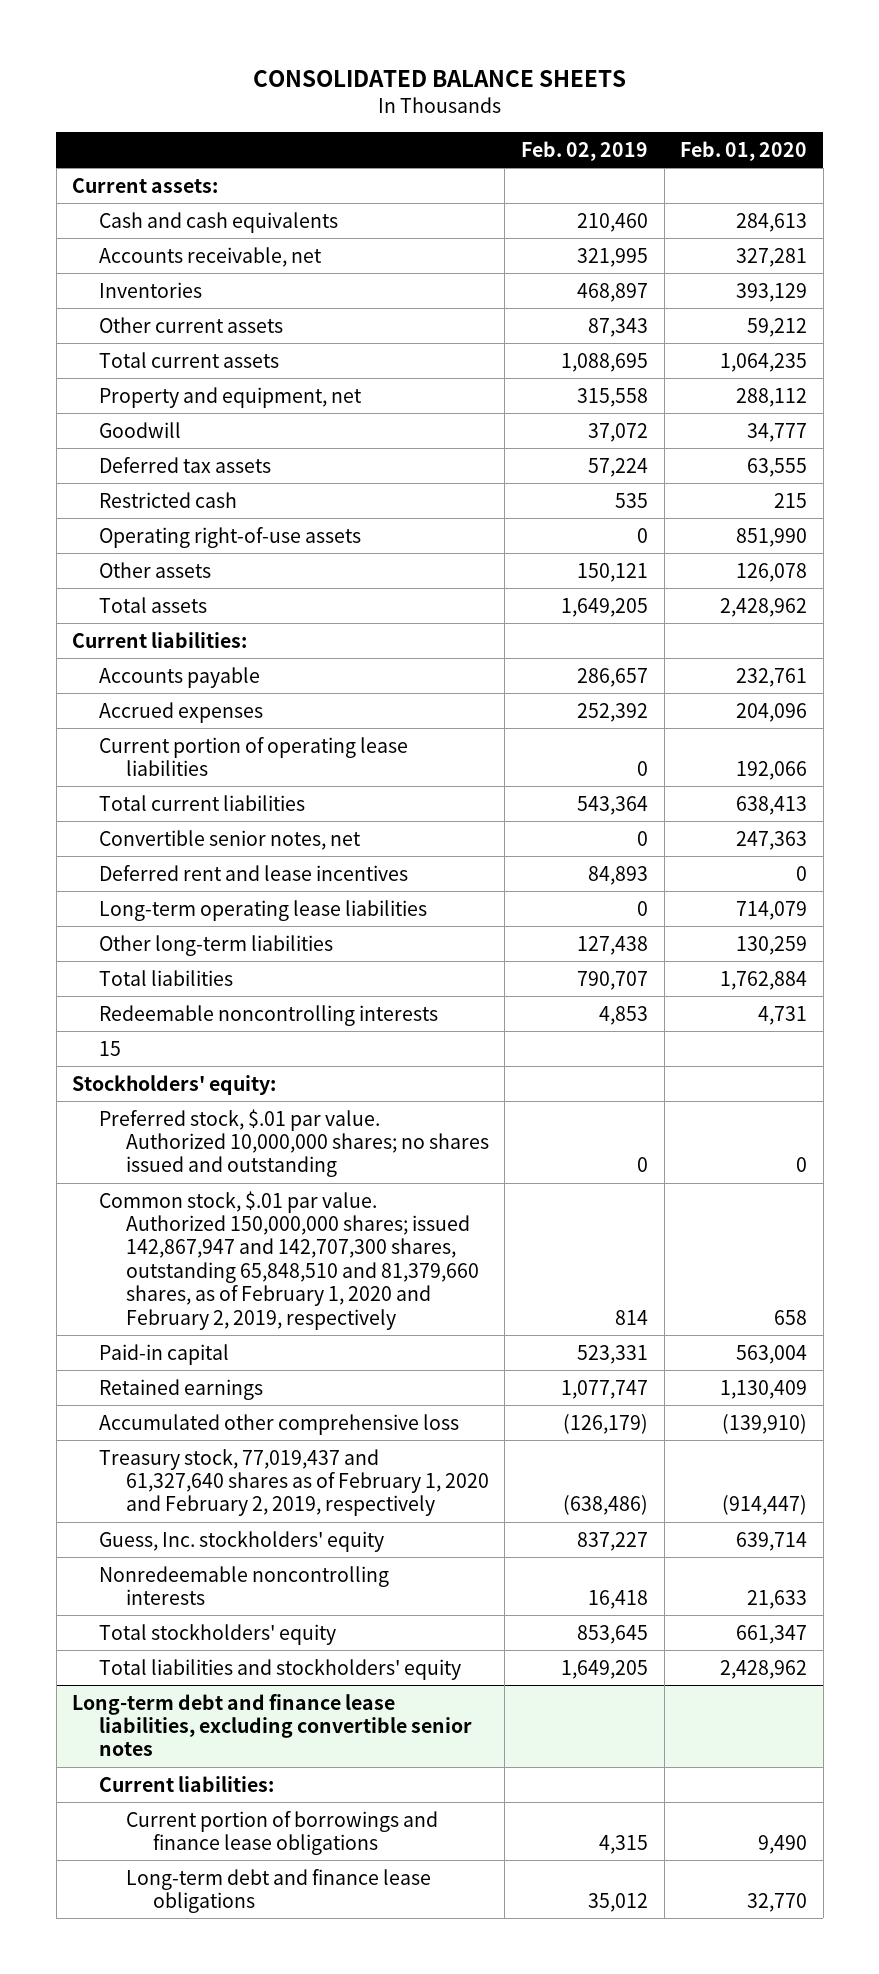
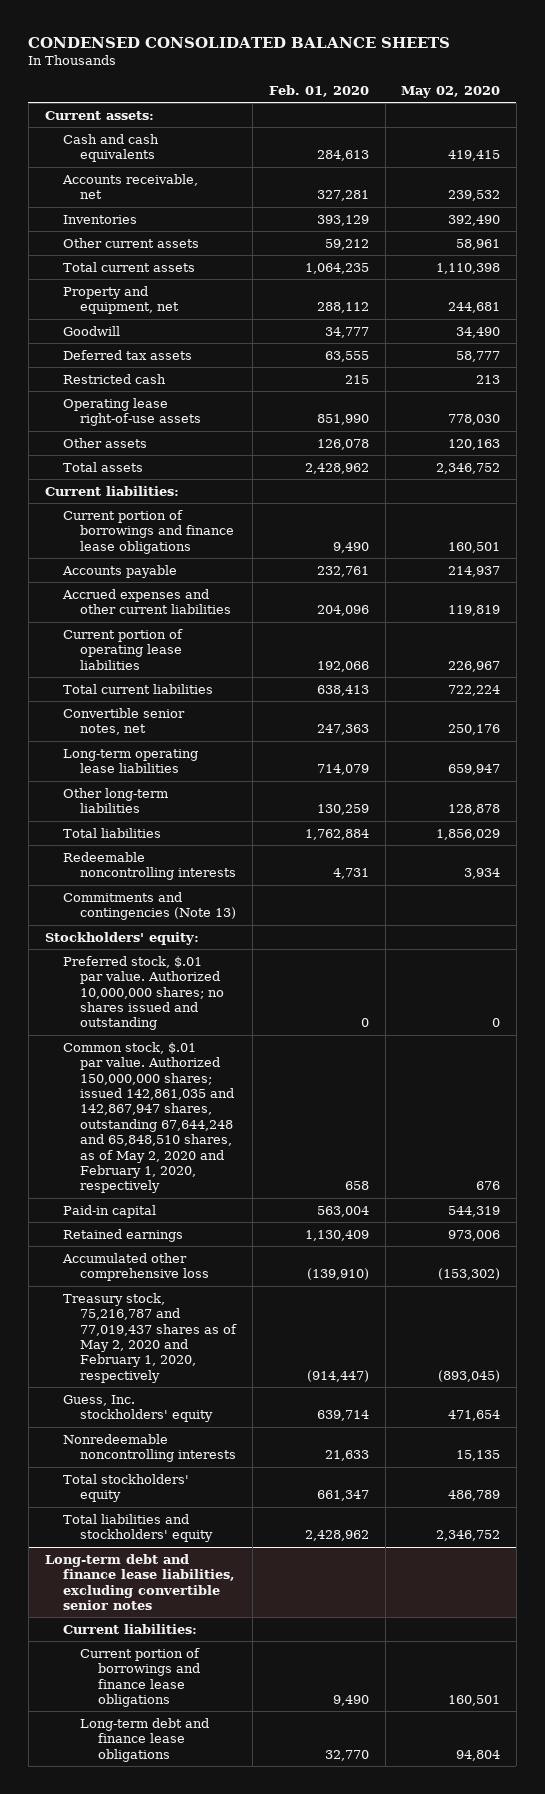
[252,69,626,87] CONSOLIDATED BALANCE SHEETS -> [28,37,451,49] CONDENSED CONSOLIDATED BALANCE SHEETS
[520,141,648,162] Feb. 02, 2019 -> none
none -> [401,85,501,98] May 02, 2020
[99,526,362,548] Operating right-of-use assets -> [62,397,202,427] Operating lease right-of-use assets
none -> [62,509,235,554] Current portion of borrowings and finance lease obligations
[99,701,264,723] Accrued expenses -> [61,588,232,615] Accrued expenses and other current liabilities
[99,864,409,881] Deferred rent and lease incentives -> none
[99,1040,122,1056] 15 -> [62,891,237,921] Commitments and contingencies (Note 13)
[99,1190,479,1330] Common stock, $.01 par value. Authorized 150,000,000 shares; issued 142,867,947 and 142,707,300 shares, outstanding 65,848,510 and 81,379,660 shares, as of February 1, 2020 and February 2, 2019, respectively -> [62,1041,235,1194] Common stock, $.01 par value. Authorized 150,000,000 shares; issued 142,861,035 and 142,867,947 shares, outstanding 67,644,248 and 65,848,510 shares, as of May 2, 2020 and February 1, 2020, respectively
[99,1448,489,1517] Treasury stock, 77,019,437 and 61,327,640 shares as of February 1, 2020 and February 2, 2019, respectively -> [62,1292,238,1383] Treasury stock, 75,216,787 and 77,019,437 shares as of May 2, 2020 and February 1, 2020, respectively

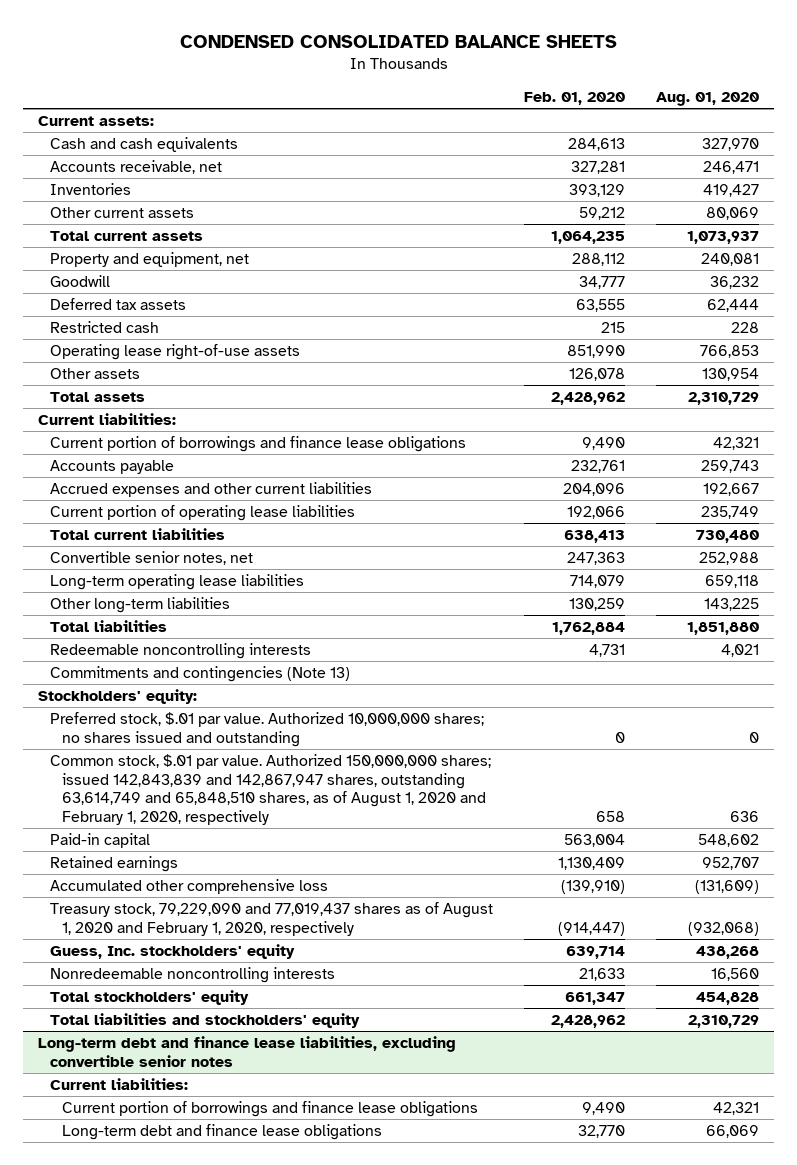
[401,85,501,98] May 02, 2020 -> none
none -> [655,92,759,107] Aug. 01, 2020
[62,1041,235,1194] Common stock, $.01 par value. Authorized 150,000,000 shares; issued 142,861,035 and 142,867,947 shares, outstanding 67,644,248 and 65,848,510 shares, as of May 2, 2020 and February 1, 2020, respectively -> [50,754,492,826] Common stock, $.01 par value. Authorized 150,000,000 shares; issued 142,843,839 and 142,867,947 shares, outstanding 63,614,749 and 65,848,510 shares, as of August 1, 2020 and February 1, 2020, respectively
[62,1292,238,1383] Treasury stock, 75,216,787 and 77,019,437 shares as of May 2, 2020 and February 1, 2020, respectively -> [50,902,494,936] Treasury stock, 79,229,090 and 77,019,437 shares as of August 1, 2020 and February 1, 2020, respectively

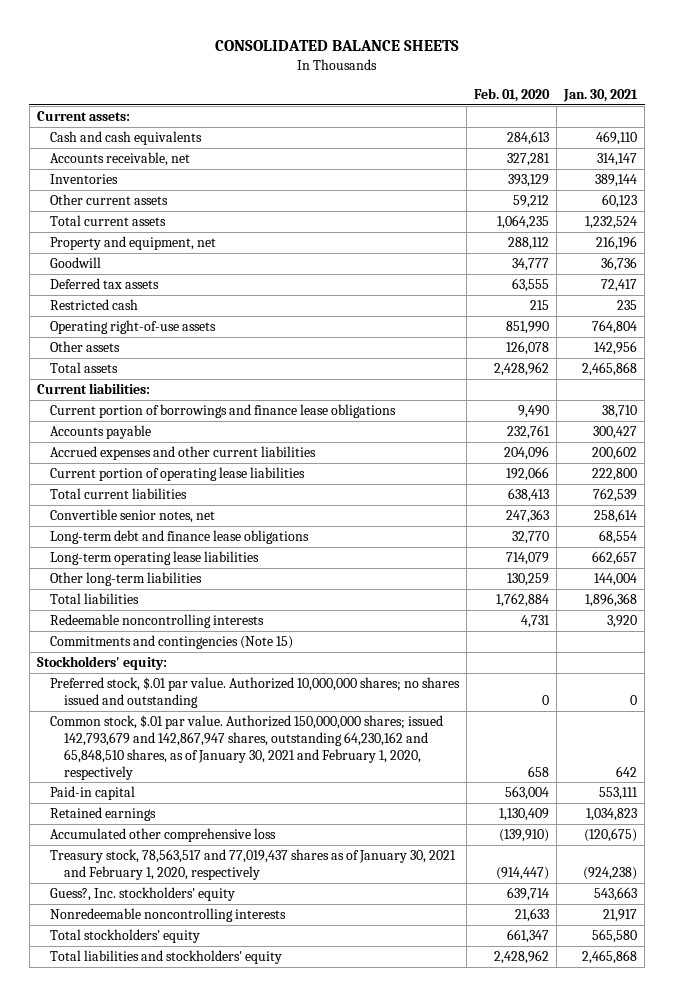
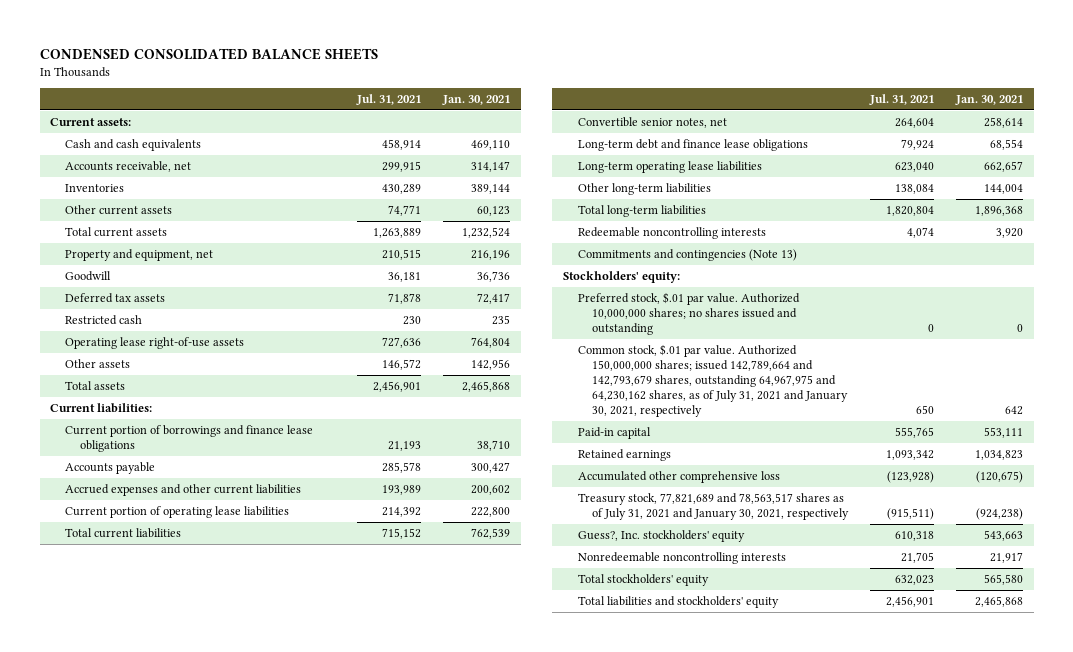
[214,40,459,52] CONSOLIDATED BALANCE SHEETS -> [39,47,378,60] CONDENSED CONSOLIDATED BALANCE SHEETS
[474,88,551,103] Feb. 01, 2020 -> none
none -> [356,93,422,105] Jul. 31, 2021
[50,320,217,335] Operating right-of-use assets -> [65,336,245,349] Operating lease right-of-use assets
[50,593,140,605] Total liabilities -> [577,204,706,217] Total long-term liabilities
[50,635,294,650] Commitments and contingencies (Note 15) -> [577,248,797,261] Commitments and contingencies (Note 13)
[50,715,444,781] Common stock, $.01 par value. Authorized 150,000,000 shares; issued 142,793,679 and 142,867,947 shares, outstanding 64,230,162 and 65,848,510 shares, as of January 30, 2021 and February 1, 2020, respectively -> [577,343,849,417] Common stock, $.01 par value. Authorized 150,000,000 shares; issued 142,789,664 and 142,793,679 shares, outstanding 64,967,975 and 64,230,162 shares, as of July 31, 2021 and January 30, 2021, respectively
[50,849,457,881] Treasury stock, 78,563,517 and 77,019,437 shares as of January 30, 2021 and February 1, 2020, respectively -> [577,492,850,520] Treasury stock, 77,821,689 and 78,563,517 shares as of July 31, 2021 and January 30, 2021, respectively

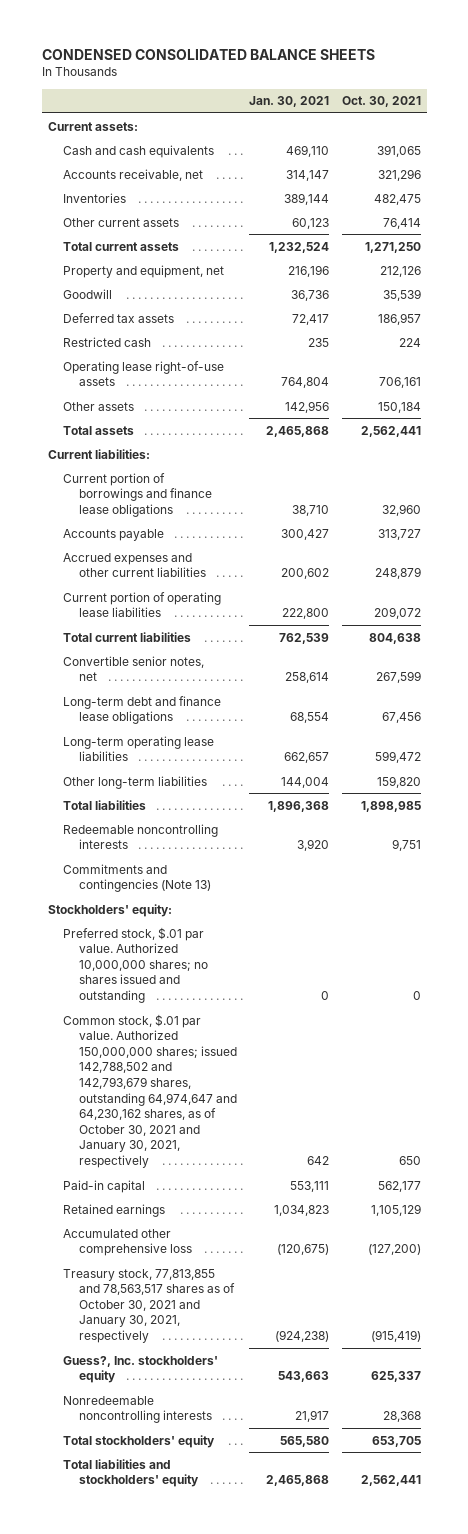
[356,93,422,105] Jul. 31, 2021 -> none
none -> [341,96,421,108] Oct. 30, 2021
[577,204,706,217] Total long-term liabilities -> [63,799,147,810] Total liabilities
[577,343,849,417] Common stock, $.01 par value. Authorized 150,000,000 shares; issued 142,789,664 and 142,793,679 shares, outstanding 64,967,975 and 64,230,162 shares, as of July 31, 2021 and January 30, 2021, respectively -> [63,1013,237,1169] Common stock, $.01 par value. Authorized 150,000,000 shares; issued 142,788,502 and 142,793,679 shares, outstanding 64,974,647 and 64,230,162 shares, as of October 30, 2021 and January 30, 2021, respectively
[577,492,850,520] Treasury stock, 77,821,689 and 78,563,517 shares as of July 31, 2021 and January 30, 2021, respectively -> [63,1268,235,1343] Treasury stock, 77,813,855 and 78,563,517 shares as of October 30, 2021 and January 30, 2021, respectively

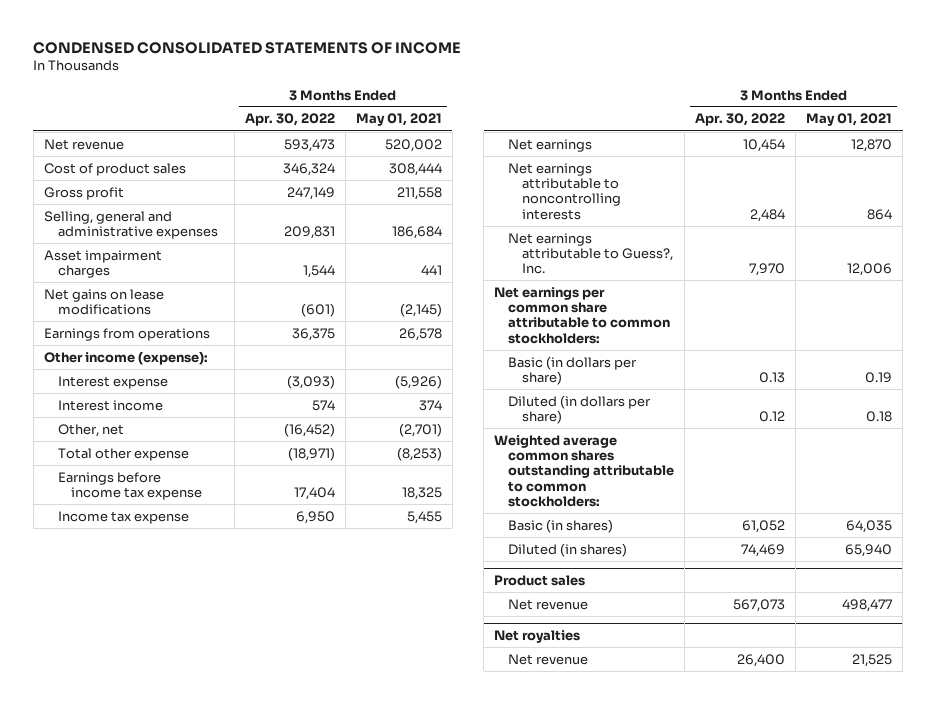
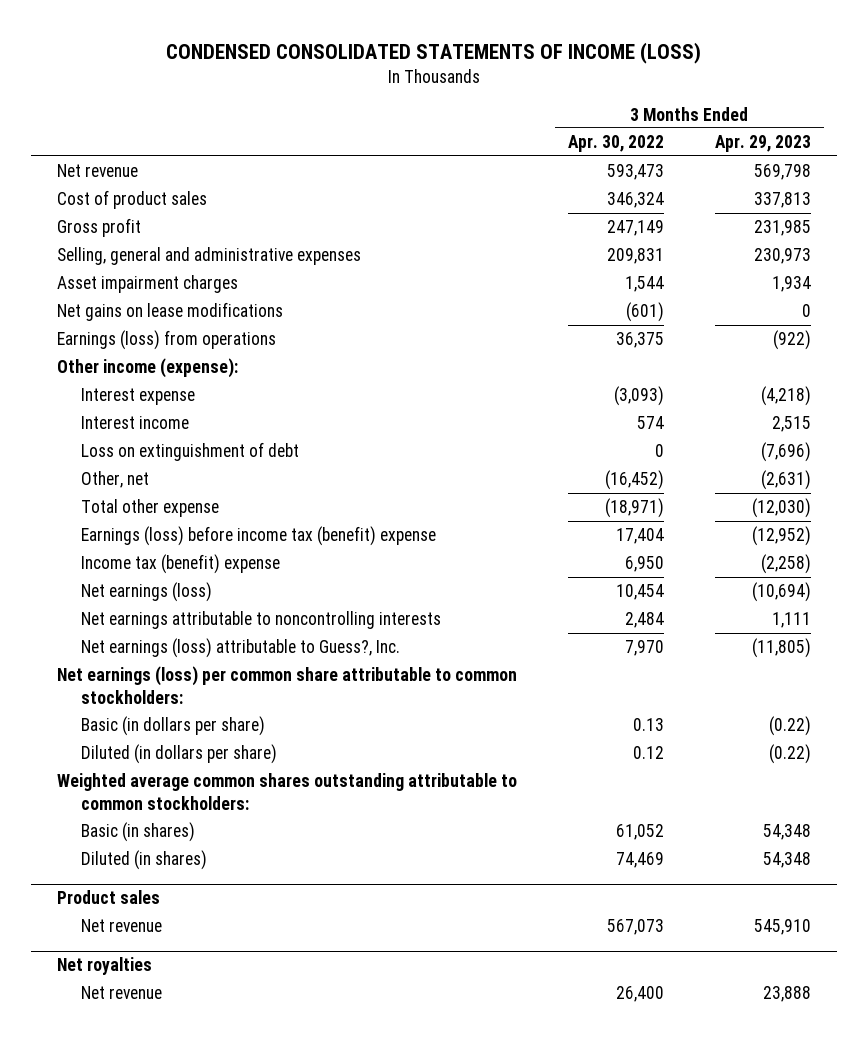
[33,42,462,55] CONDENSED CONSOLIDATED STATEMENTS OF INCOME -> [165,41,701,64] CONDENSED CONSOLIDATED STATEMENTS OF INCOME (LOSS)
[355,113,442,127] May 01, 2021 -> none
none -> [714,135,811,153] Apr. 29, 2023
[43,327,210,341] Earnings from operations -> [56,330,276,351] Earnings (loss) from operations
none -> [81,442,300,462] Loss on extinguishment of debt
[57,471,203,500] Earnings before income tax expense -> [81,526,437,547] Earnings (loss) before income tax (benefit) expense
[57,510,189,524] Income tax expense -> [81,554,281,575] Income tax (benefit) expense
[508,138,593,152] Net earnings -> [81,582,213,603] Net earnings (loss)
[508,232,674,275] Net earnings attributable to Guess?, Inc. -> [81,638,401,659] Net earnings (loss) attributable to Guess?, Inc.
[494,286,671,344] Net earnings per common share attributable to common stockholders: -> [56,666,517,704] Net earnings (loss) per common share attributable to common stockholders:

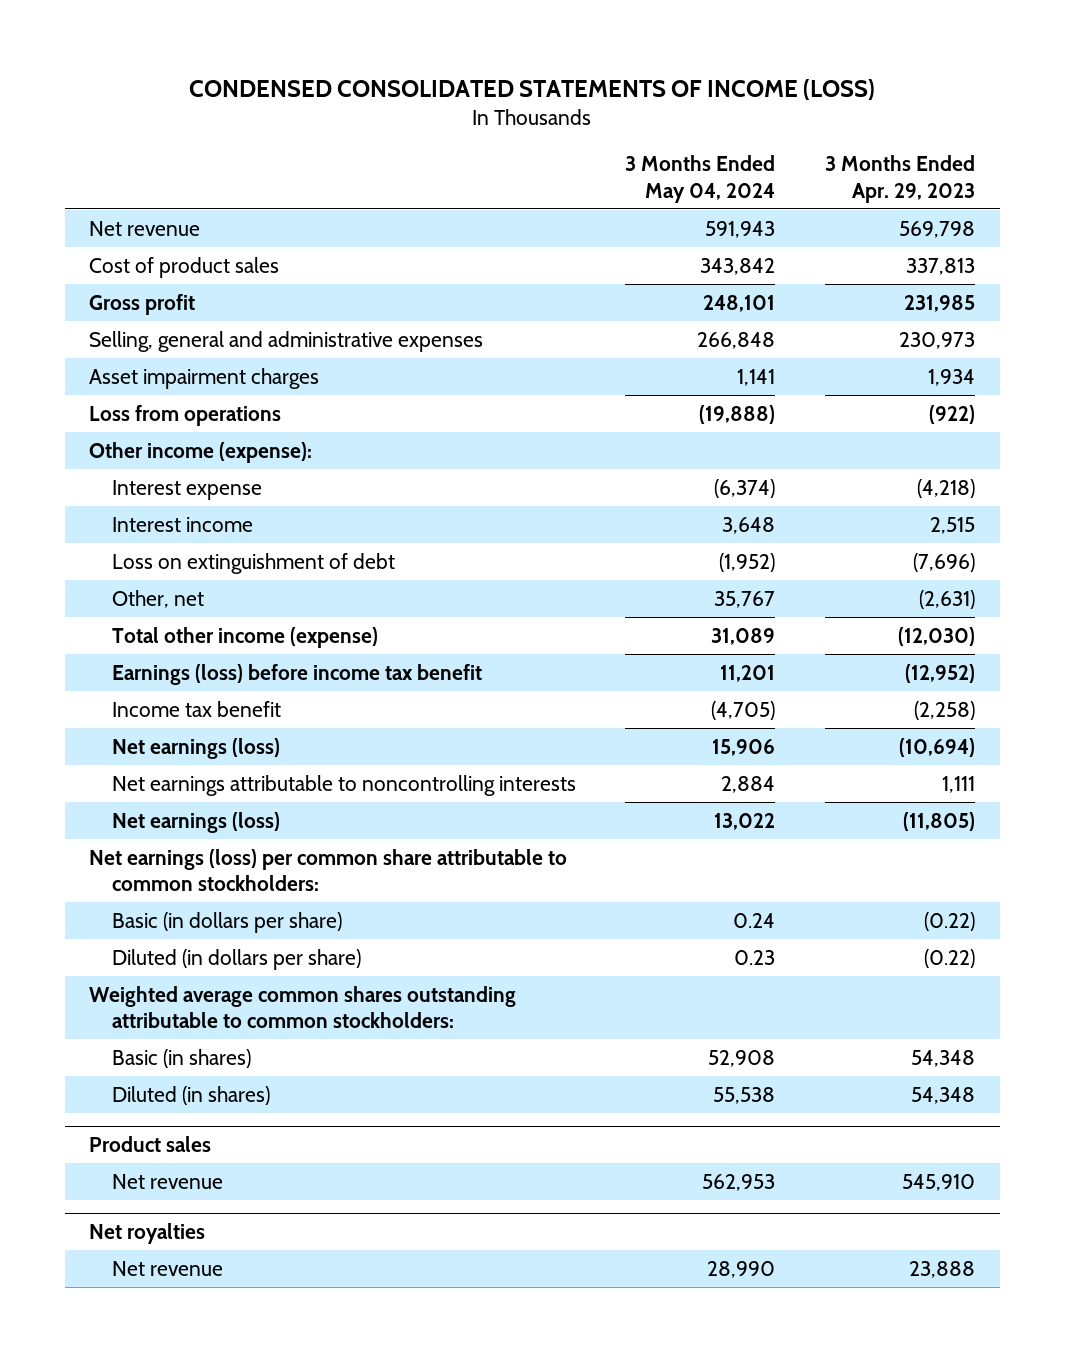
[567,135,664,153] Apr. 30, 2022 -> none
none -> [625,155,776,203] 3 Months Ended May 04, 2024
[56,302,283,322] Net gains on lease modifications -> none
[56,330,276,351] Earnings (loss) from operations -> [89,404,282,426] Loss from operations
[81,499,220,518] Total other expense -> [111,626,378,648] Total other income (expense)
[81,526,437,547] Earnings (loss) before income tax (benefit) expense -> [111,663,482,685] Earnings (loss) before income tax benefit
[81,554,281,575] Income tax (benefit) expense -> [111,700,281,717] Income tax benefit
[81,638,401,659] Net earnings (loss) attributable to Guess?, Inc. -> [111,811,280,833] Net earnings (loss)

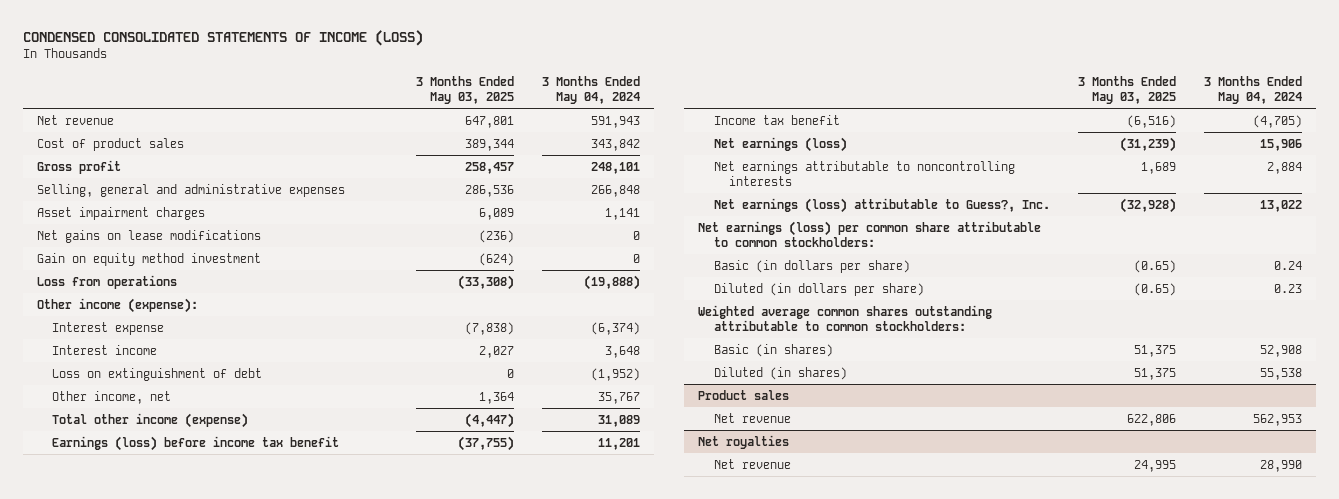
[825,155,976,203] 3 Months Ended Apr. 29, 2023 -> none
none -> [416,75,515,105] 3 Months Ended May 03, 2025
none -> [36,229,261,243] Net gains on lease modifications
none -> [36,252,261,266] Gain on equity method investment
[111,589,204,608] Other, net -> [52,390,172,404] Other income, net
[111,811,280,833] Net earnings (loss) -> [713,197,1050,213] Net earnings (loss) attributable to Guess?, Inc.

